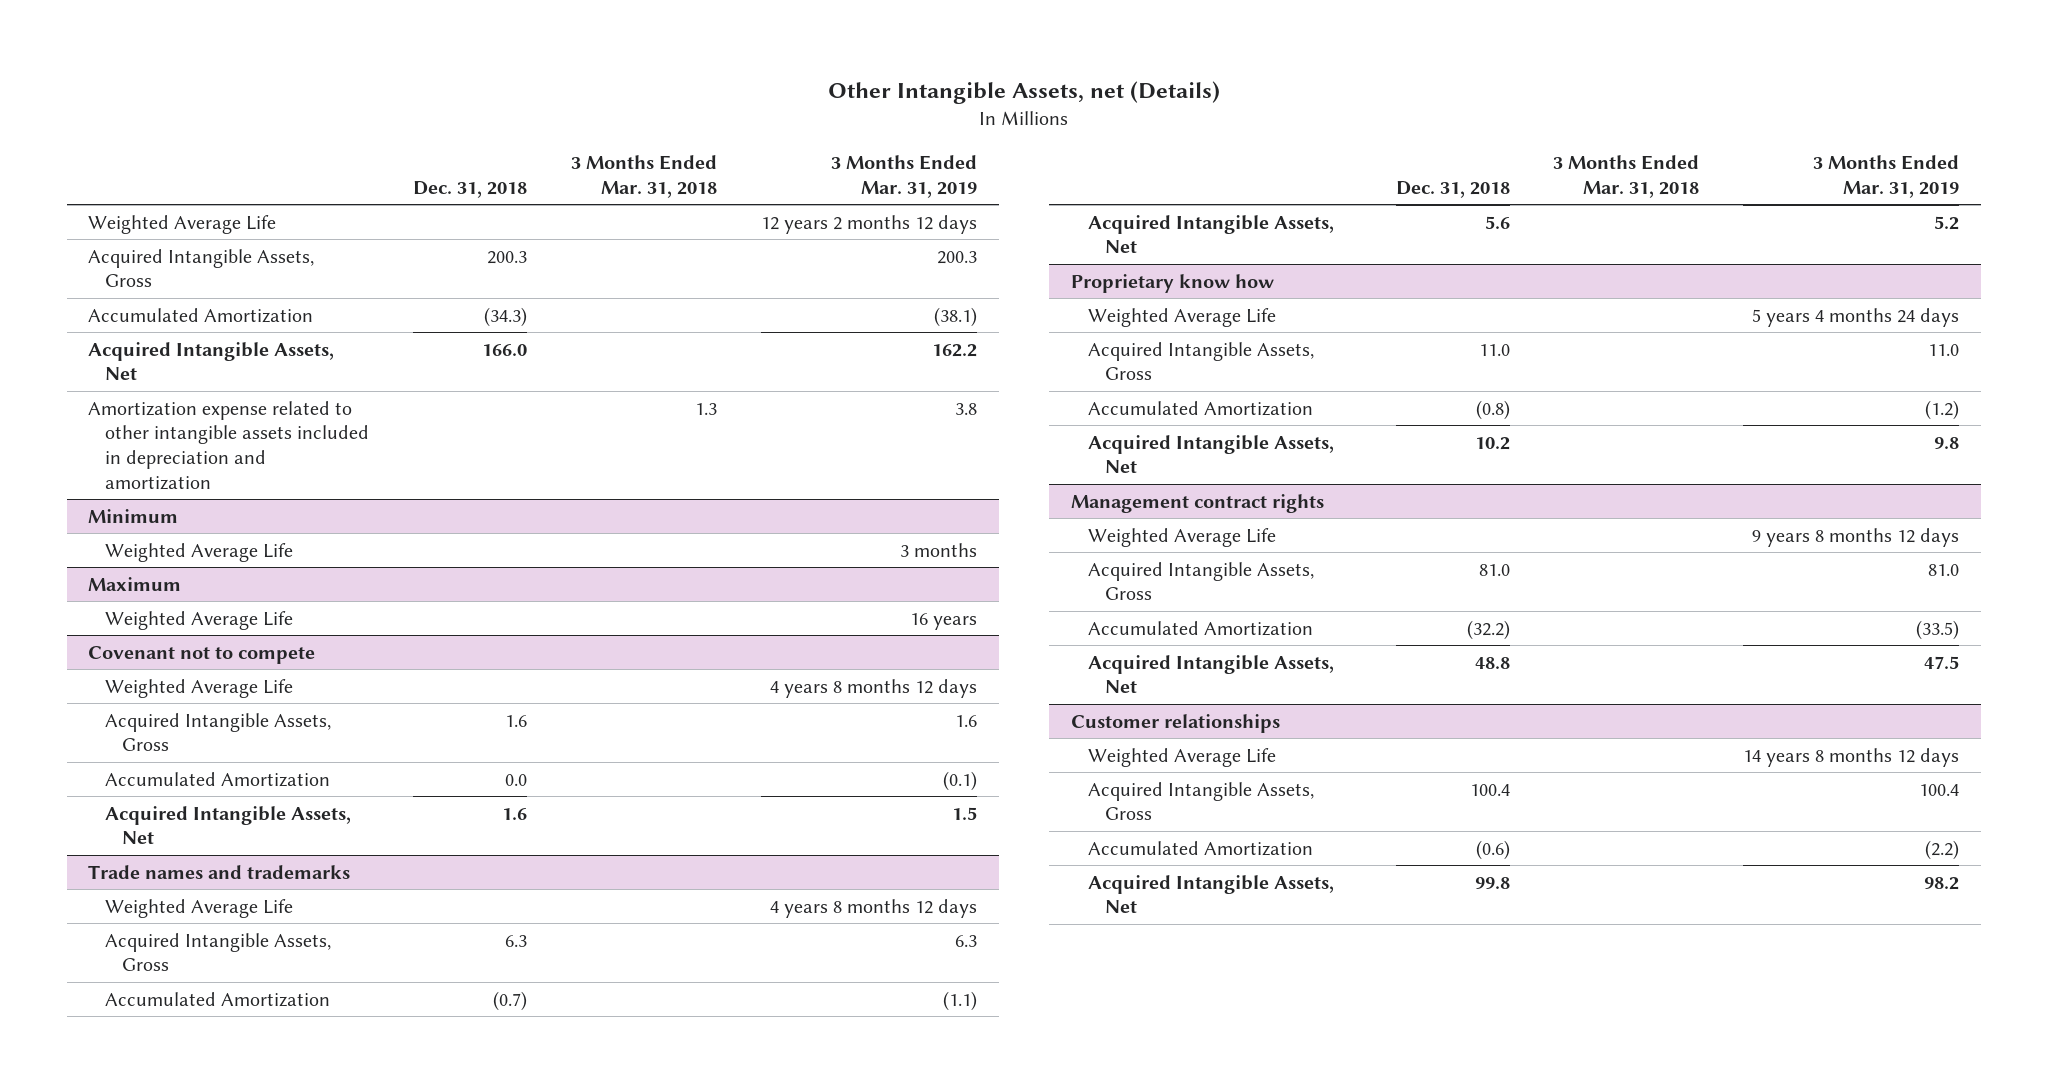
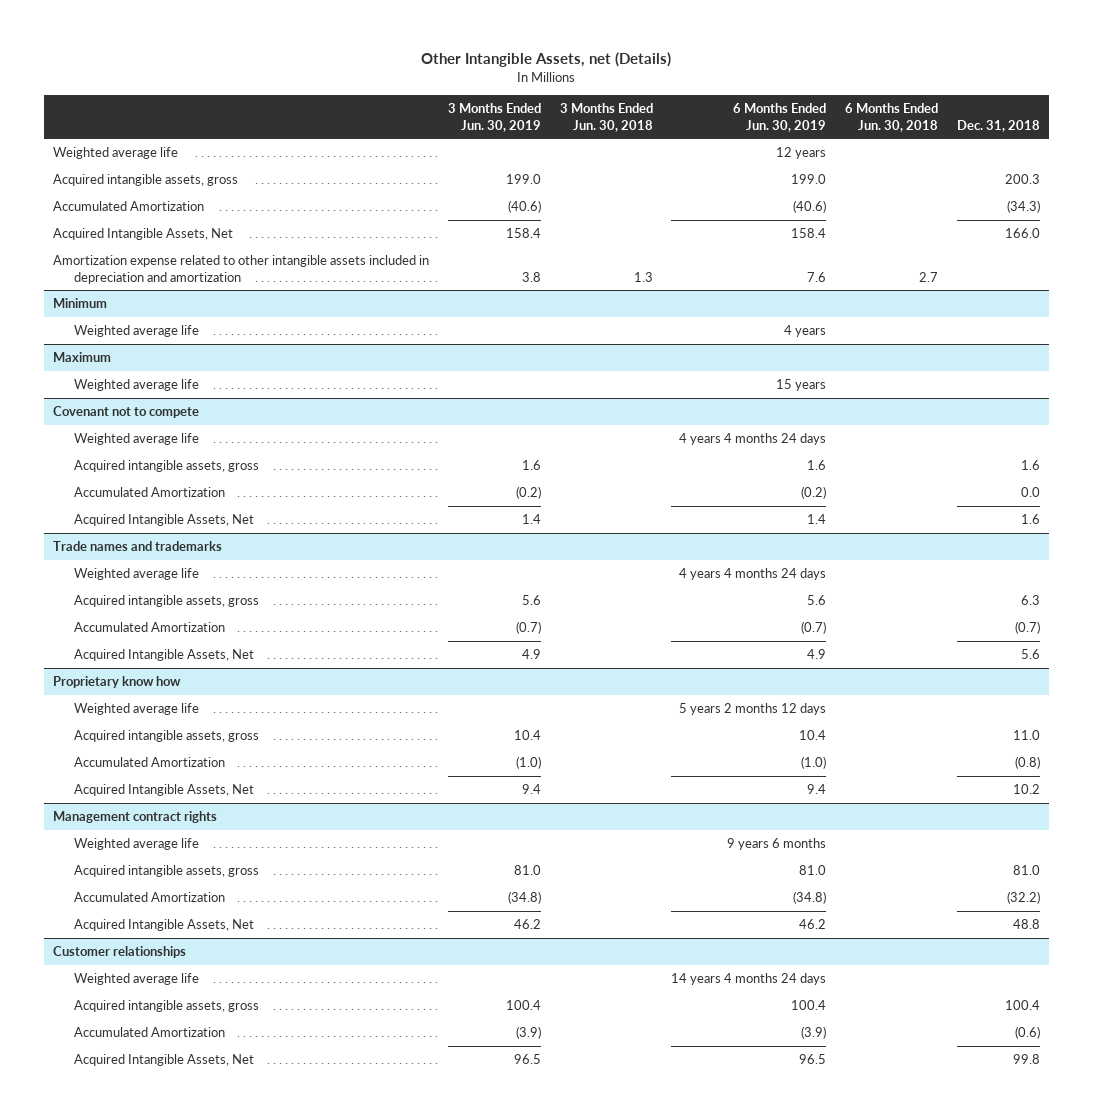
[570,155,717,198] 3 Months Ended Mar. 31, 2018 -> none
[830,155,977,198] 3 Months Ended Mar. 31, 2019 -> none
none -> [447,102,541,132] 3 Months Ended Jun. 30, 2019
none -> [559,102,653,132] 3 Months Ended Jun. 30, 2018
none -> [733,102,827,132] 6 Months Ended Jun. 30, 2019
none -> [844,102,938,132] 6 Months Ended Jun. 30, 2018
[88,214,277,234] Weighted Average Life -> [53,146,179,159] Weighted average life
[88,248,315,288] Acquired Intangible Assets, Gross -> [53,173,239,186] Acquired intangible assets, gross
[105,542,294,562] Weighted Average Life -> [74,324,200,337] Weighted average life
[105,610,294,630] Weighted Average Life -> [74,378,200,391] Weighted average life
[105,678,294,698] Weighted Average Life -> [74,432,200,445] Weighted average life
[105,712,332,752] Acquired Intangible Assets, Gross -> [74,459,260,472] Acquired intangible assets, gross
[105,898,294,918] Weighted Average Life -> [74,567,200,580] Weighted average life
[105,932,332,972] Acquired Intangible Assets, Gross -> [74,594,260,607] Acquired intangible assets, gross
[1087,307,1276,327] Weighted Average Life -> [74,702,200,715] Weighted average life
[1087,341,1314,381] Acquired Intangible Assets, Gross -> [74,729,260,742] Acquired intangible assets, gross
[1087,527,1276,547] Weighted Average Life -> [74,837,200,850] Weighted average life
[1087,561,1314,601] Acquired Intangible Assets, Gross -> [74,864,260,877] Acquired intangible assets, gross
[1087,747,1276,767] Weighted Average Life -> [74,972,200,985] Weighted average life
[1087,781,1314,821] Acquired Intangible Assets, Gross -> [74,999,260,1012] Acquired intangible assets, gross

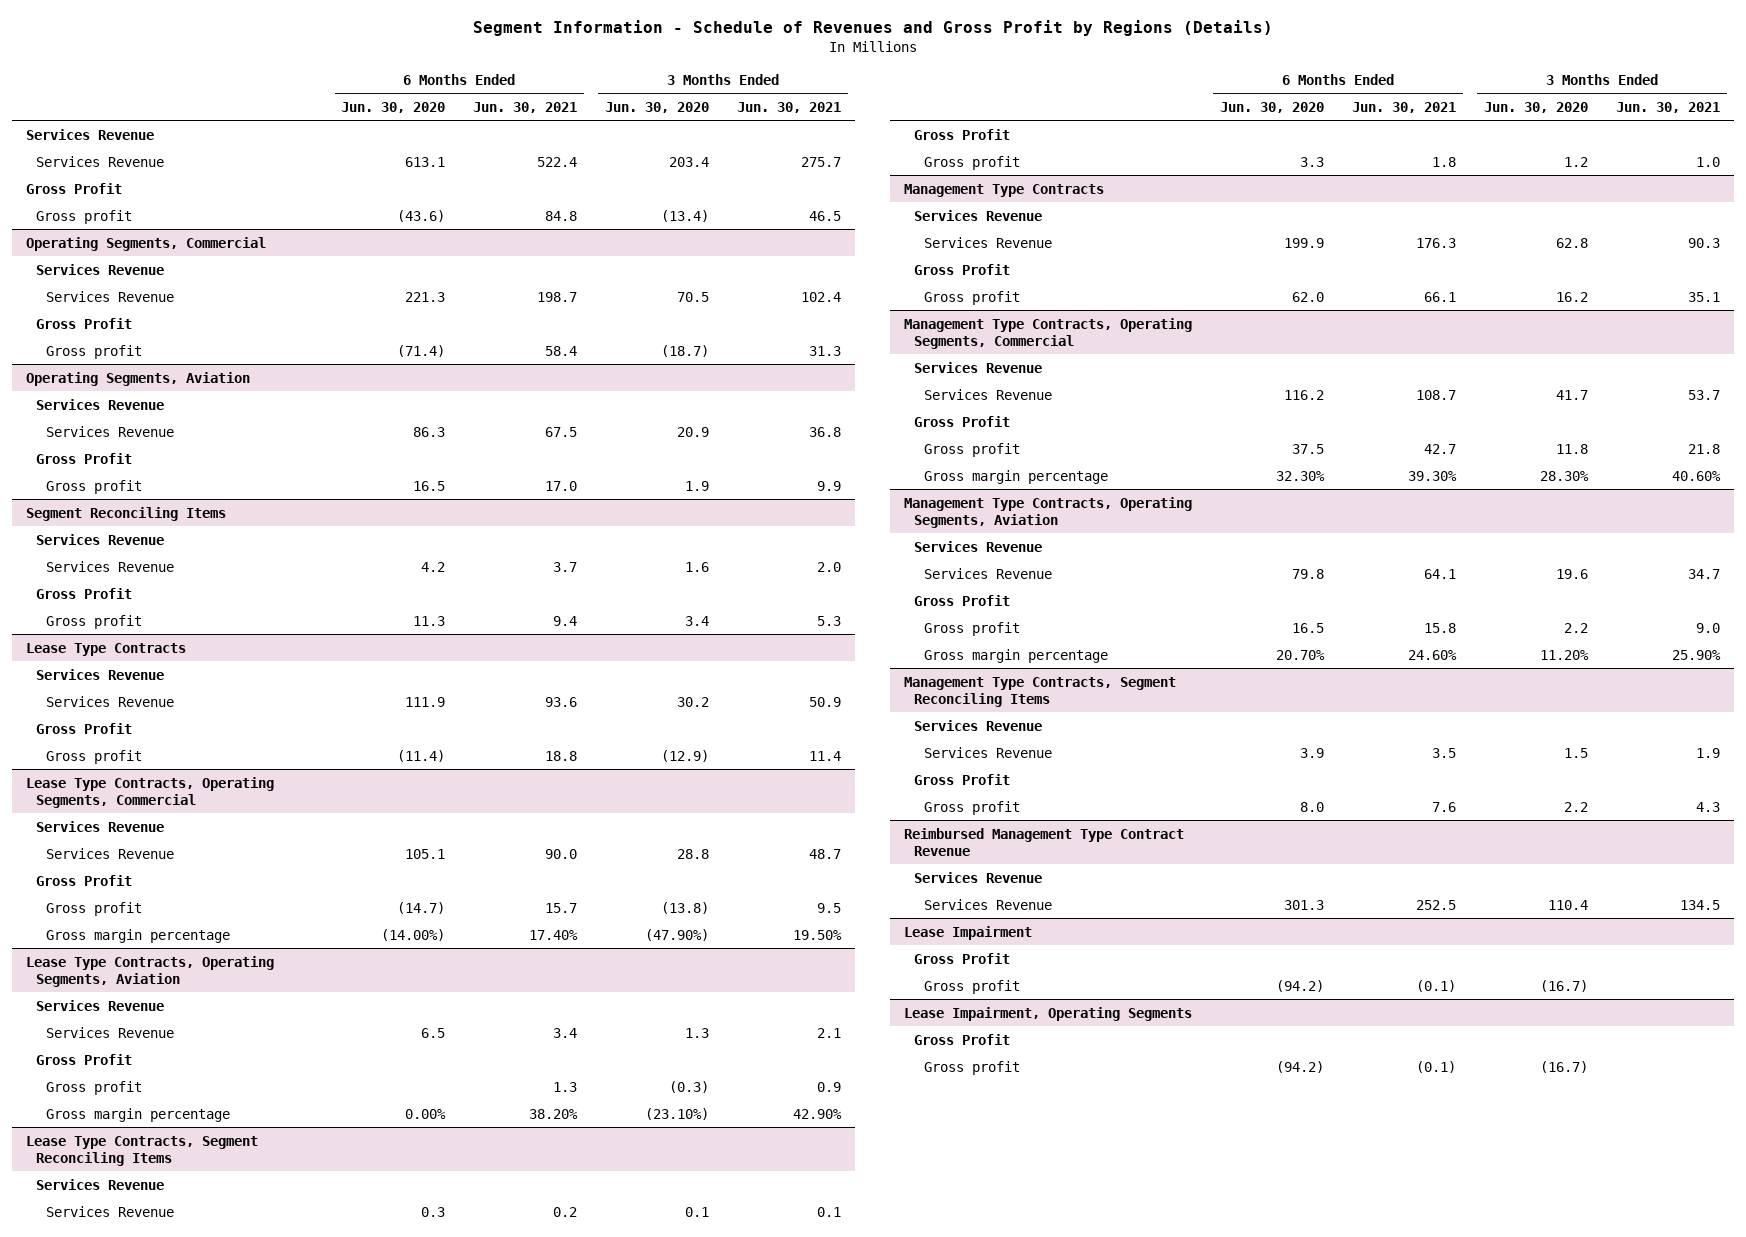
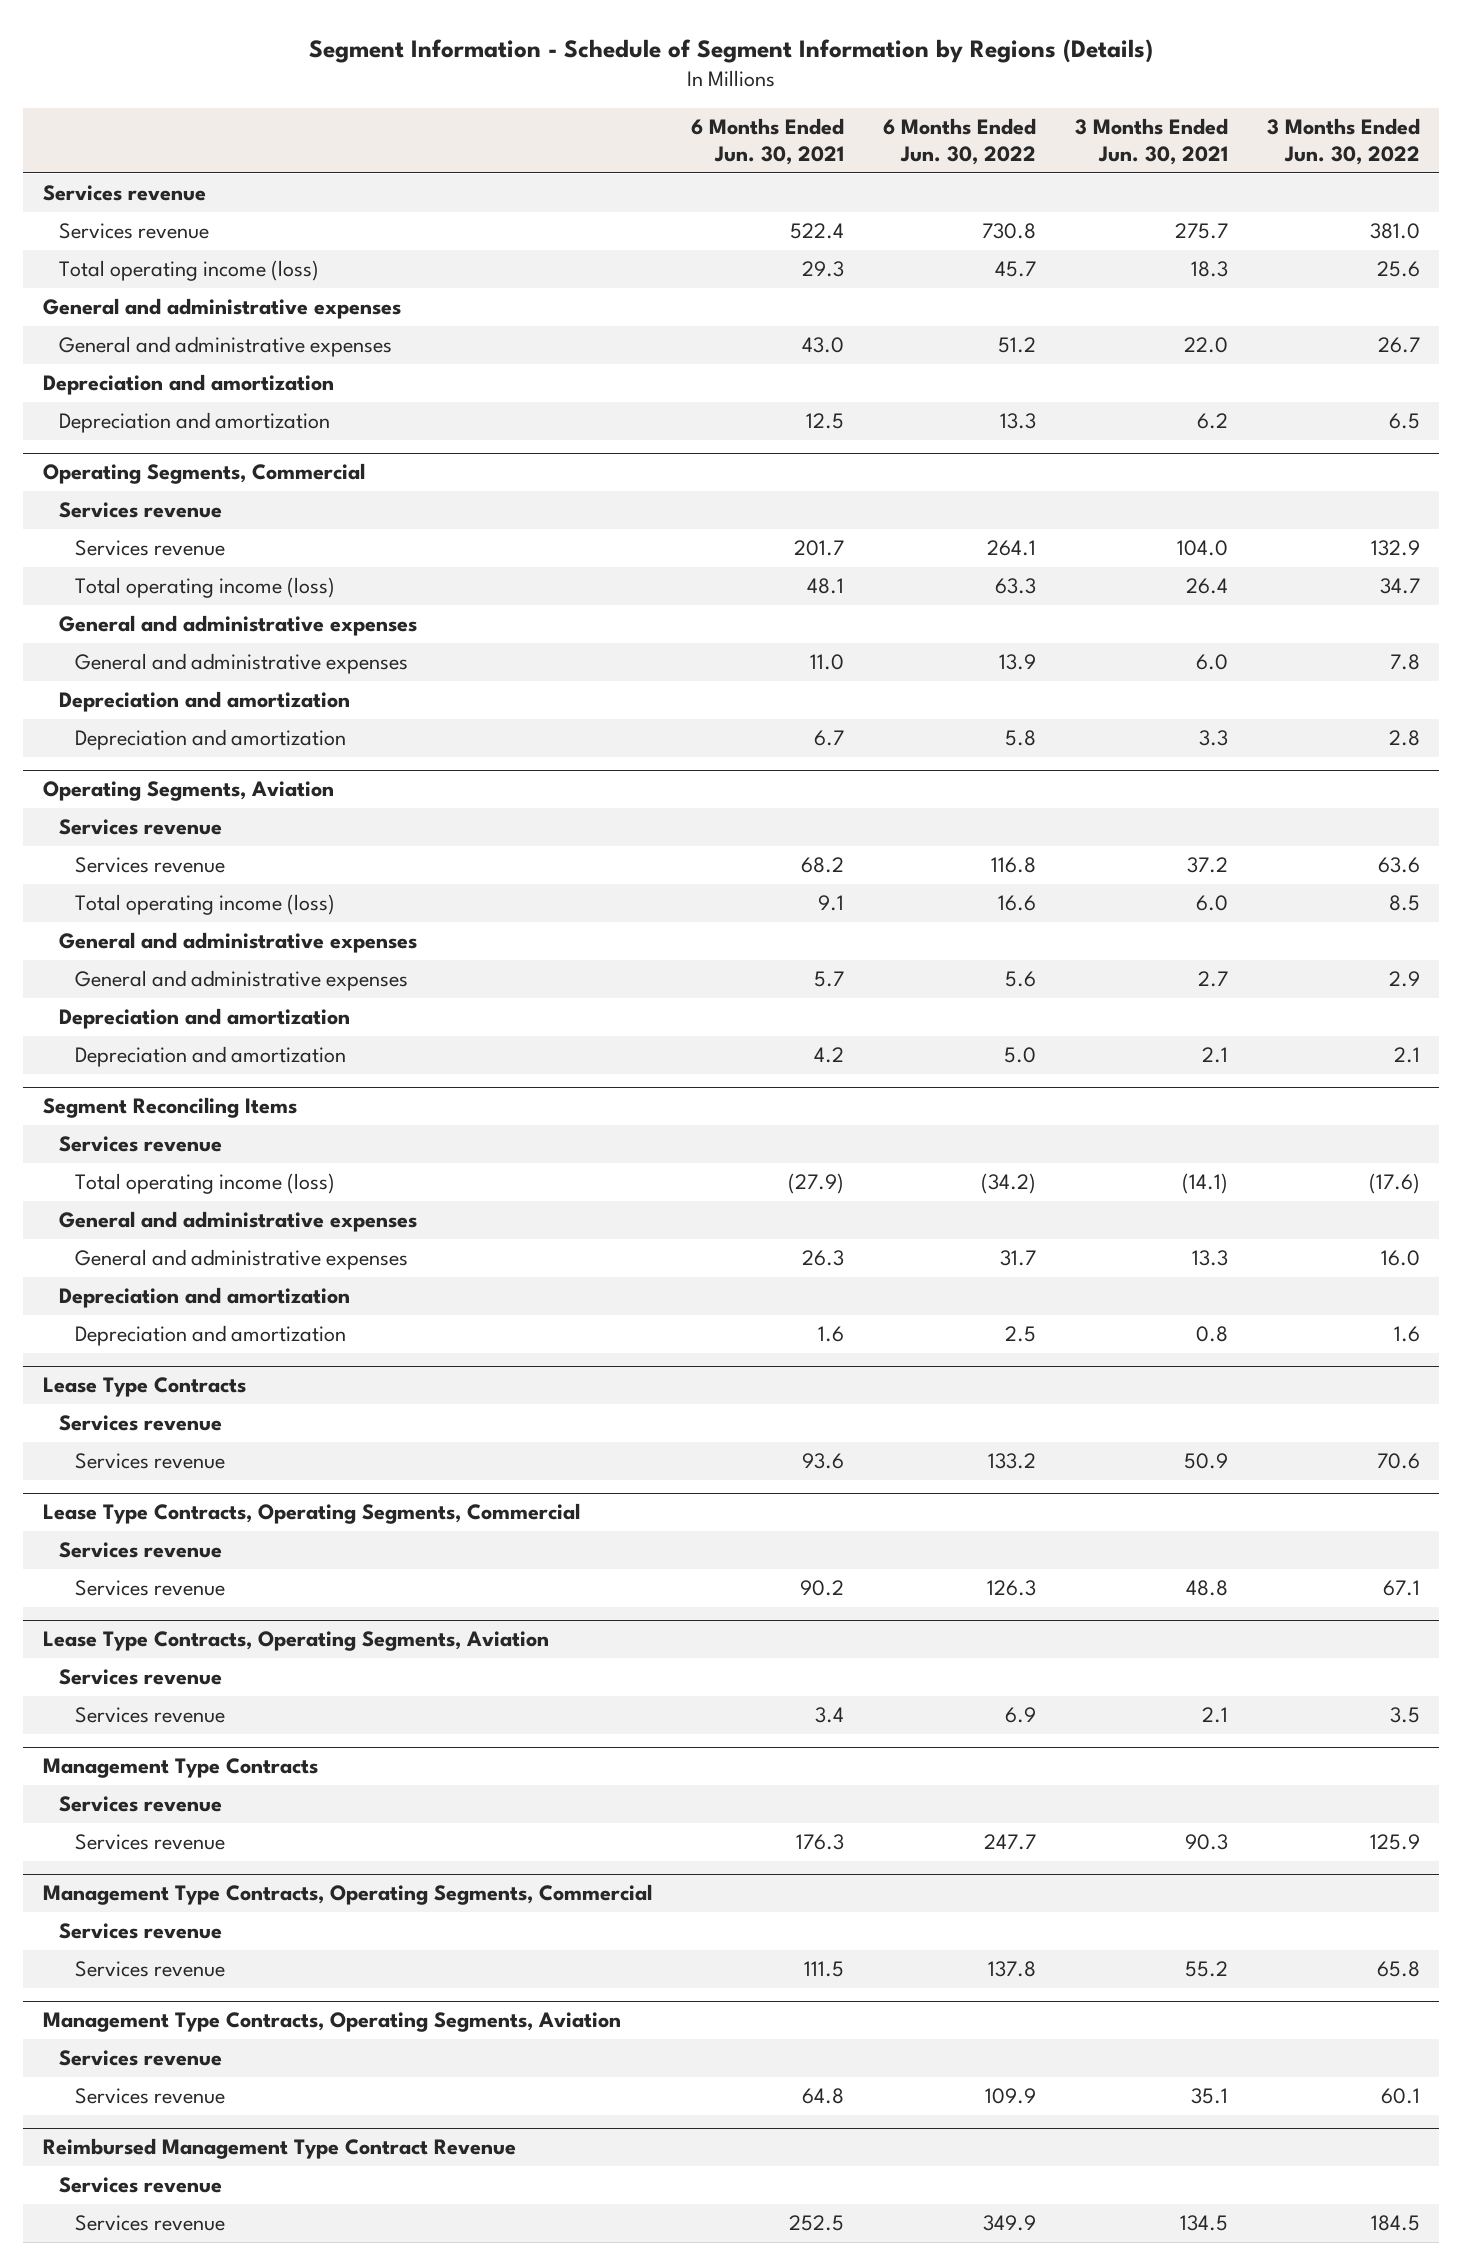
[472,20,1273,37] Segment Information - Schedule of Revenues and Gross Profit by Regions (Details) -> [309,38,1154,63] Segment Information - Schedule of Segment Information by Regions (Details)
[341,101,446,113] Jun. 30, 2020 -> none
[605,101,710,113] Jun. 30, 2020 -> none
none -> [882,118,1036,165] 6 Months Ended Jun. 30, 2022
none -> [1266,118,1420,165] 3 Months Ended Jun. 30, 2022
[25,182,122,194] Gross Profit -> none
[35,209,132,224] Gross profit -> none
[25,128,154,140] Services Revenue -> [42,185,206,202] Services revenue
[35,155,164,167] Services Revenue -> [58,223,209,240] Services revenue
none -> [58,260,319,282] Total operating income (loss)
none -> [42,298,401,320] General and administrative expenses
none -> [58,336,392,358] General and administrative expenses
none -> [42,374,334,396] Depreciation and amortization
none -> [58,412,330,434] Depreciation and amortization
[35,317,132,329] Gross Profit -> none
[45,344,142,359] Gross profit -> none
[35,263,164,275] Services Revenue -> [58,502,222,519] Services revenue
[45,290,174,302] Services Revenue -> [74,540,225,557] Services revenue
[537,291,578,302] 198.7 -> [793,540,844,557] 201.7
[801,291,842,302] 102.4 -> [1176,540,1228,557] 104.0
none -> [74,577,335,599] Total operating income (loss)
none -> [58,615,417,637] General and administrative expenses
none -> [74,653,408,675] General and administrative expenses
none -> [58,691,350,713] Depreciation and amortization
none -> [74,729,346,751] Depreciation and amortization
[35,452,132,464] Gross Profit -> none
[45,479,142,494] Gross profit -> none
[35,398,164,410] Services Revenue -> [58,819,222,836] Services revenue
[45,425,174,437] Services Revenue -> [74,857,225,874] Services revenue
[545,426,578,437] 67.5 -> [800,857,844,874] 68.2
[809,426,842,437] 36.8 -> [1186,857,1228,874] 37.2
none -> [74,894,335,916] Total operating income (loss)
none -> [58,932,417,954] General and administrative expenses
none -> [74,970,408,992] General and administrative expenses
none -> [58,1008,350,1030] Depreciation and amortization
none -> [74,1046,346,1068] Depreciation and amortization
[45,560,174,572] Services Revenue -> none
[35,587,132,599] Gross Profit -> none
[45,614,142,629] Gross profit -> none
[35,533,164,545] Services Revenue -> [58,1136,222,1153] Services revenue
none -> [74,1173,335,1195] Total operating income (loss)
none -> [58,1211,417,1233] General and administrative expenses
none -> [74,1249,408,1271] General and administrative expenses
none -> [58,1287,350,1309] Depreciation and amortization
none -> [74,1325,346,1347] Depreciation and amortization
[35,722,132,734] Gross Profit -> none
[45,749,142,764] Gross profit -> none
[35,668,164,680] Services Revenue -> [58,1415,222,1432] Services revenue
[45,695,174,707] Services Revenue -> [74,1453,225,1470] Services revenue
[35,874,132,886] Gross Profit -> none
[45,901,142,916] Gross profit -> none
[45,928,230,943] Gross margin percentage -> none
[35,820,164,832] Services Revenue -> [58,1542,222,1559] Services revenue
[45,847,174,859] Services Revenue -> [74,1580,225,1597] Services revenue
[545,848,578,859] 90.0 -> [799,1580,844,1597] 90.2
[809,848,842,859] 48.7 -> [1185,1580,1228,1597] 48.8
[35,1053,132,1065] Gross Profit -> none
[45,1080,142,1095] Gross profit -> none
[45,1107,230,1122] Gross margin percentage -> none
[25,1135,258,1166] Lease Type Contracts, Segment Reconciling Items -> none
[35,1178,164,1190] Services Revenue -> none
[45,1205,174,1217] Services Revenue -> none
[914,128,1011,140] Gross Profit -> none
[924,155,1021,170] Gross profit -> none
[35,999,164,1011] Services Revenue -> [58,1669,222,1686] Services revenue
[45,1026,174,1038] Services Revenue -> [74,1707,225,1724] Services revenue
[914,263,1011,275] Gross Profit -> none
[924,290,1021,305] Gross profit -> none
[914,209,1043,221] Services Revenue -> [58,1796,222,1813] Services revenue
[924,236,1053,248] Services Revenue -> [74,1834,225,1851] Services revenue
[914,415,1011,427] Gross Profit -> none
[924,442,1021,457] Gross profit -> none
[924,469,1109,484] Gross margin percentage -> none
[914,361,1043,373] Services Revenue -> [58,1923,222,1940] Services revenue
[924,388,1053,400] Services Revenue -> [74,1961,225,1978] Services revenue
[1416,389,1457,400] 108.7 -> [803,1961,844,1978] 111.5
[1687,389,1720,400] 53.7 -> [1184,1961,1228,1978] 55.2
[914,594,1011,606] Gross Profit -> none
[924,621,1021,636] Gross profit -> none
[924,648,1109,663] Gross margin percentage -> none
[904,676,1177,707] Management Type Contracts, Segment Reconciling Items -> none
[914,719,1043,731] Services Revenue -> none
[924,746,1053,758] Services Revenue -> none
[914,773,1011,785] Gross Profit -> none
[924,800,1021,815] Gross profit -> none
[914,540,1043,552] Services Revenue -> [58,2050,222,2067] Services revenue
[924,567,1053,579] Services Revenue -> [74,2088,225,2105] Services revenue
[1424,568,1457,579] 64.1 -> [801,2088,844,2105] 64.8
[1687,568,1720,579] 34.7 -> [1190,2088,1228,2105] 35.1
[904,925,1033,940] Lease Impairment -> none
[914,952,1011,964] Gross Profit -> none
[924,979,1021,994] Gross profit -> none
[904,1006,1193,1021] Lease Impairment, Operating Segments -> none
[914,1033,1011,1045] Gross Profit -> none
[924,1060,1021,1075] Gross profit -> none
[914,871,1043,883] Services Revenue -> [58,2177,222,2194] Services revenue
[924,898,1053,910] Services Revenue -> [74,2215,225,2232] Services revenue

